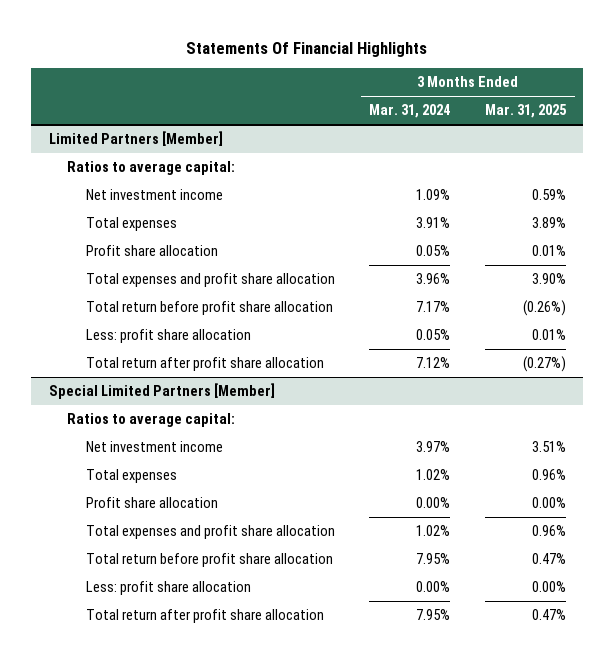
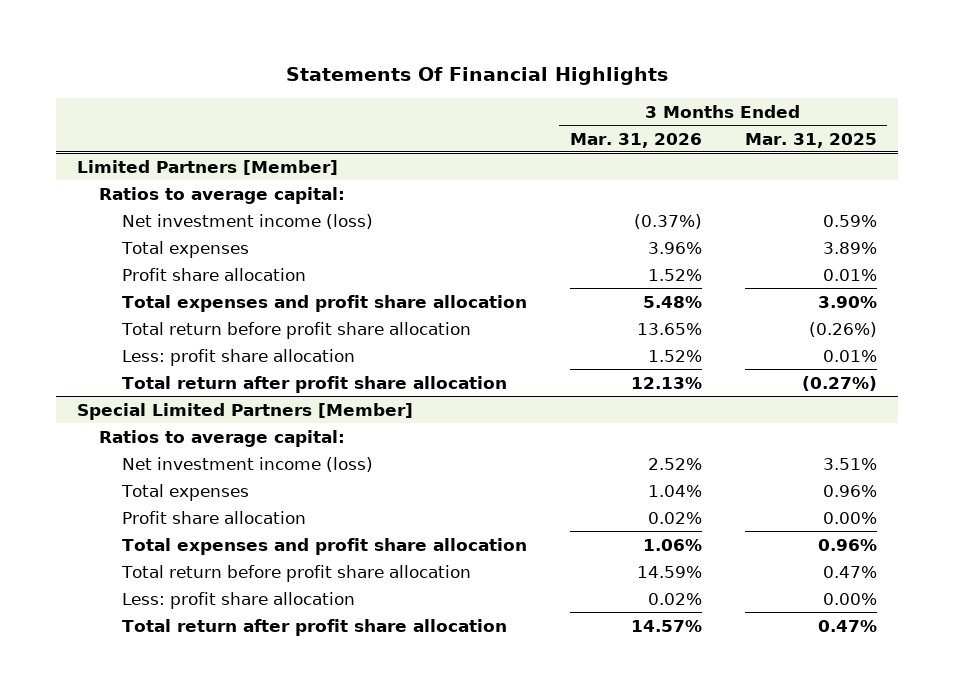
[369,104,451,119] Mar. 31, 2024 -> none
none -> [569,132,702,148] Mar. 31, 2026
[86,189,224,201] Net investment income -> [121,213,373,229] Net investment income (loss)
[86,441,224,453] Net investment income -> [121,456,373,472] Net investment income (loss)

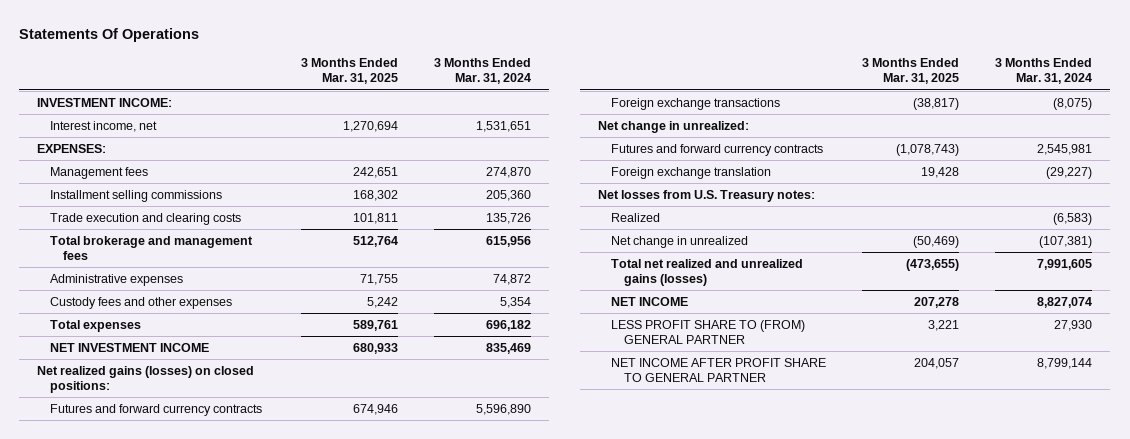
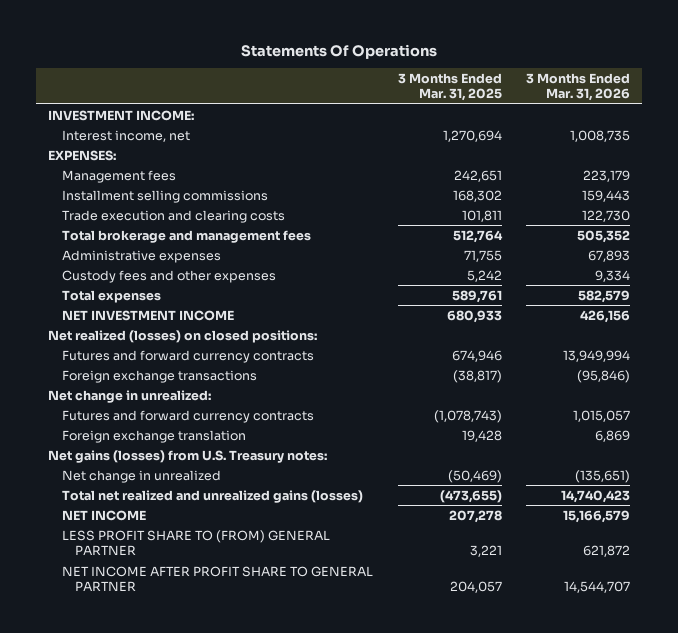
[434,58,532,85] 3 Months Ended Mar. 31, 2024 -> none
none -> [526,73,631,102] 3 Months Ended Mar. 31, 2026
[37,365,255,394] Net realized gains (losses) on closed positions: -> [48,329,318,343] Net realized (losses) on closed positions:
[611,212,661,222] Realized -> none
[598,189,816,202] Net losses from U.S. Treasury notes: -> [48,449,328,463] Net gains (losses) from U.S. Treasury notes:

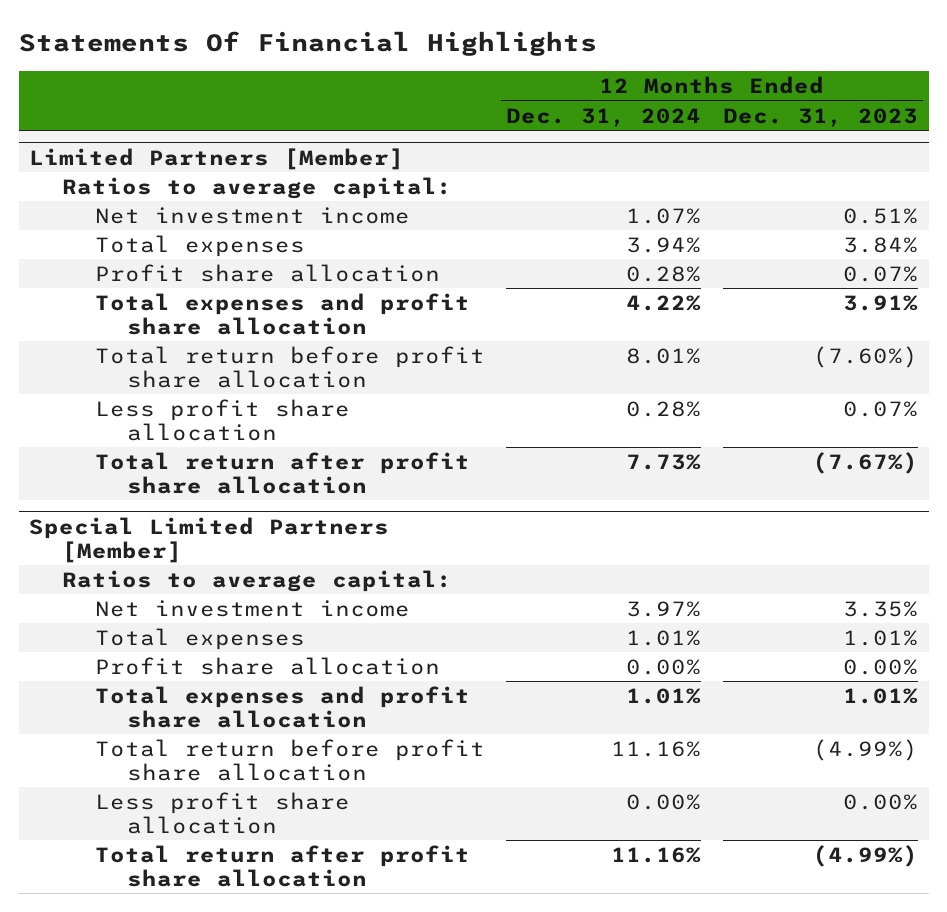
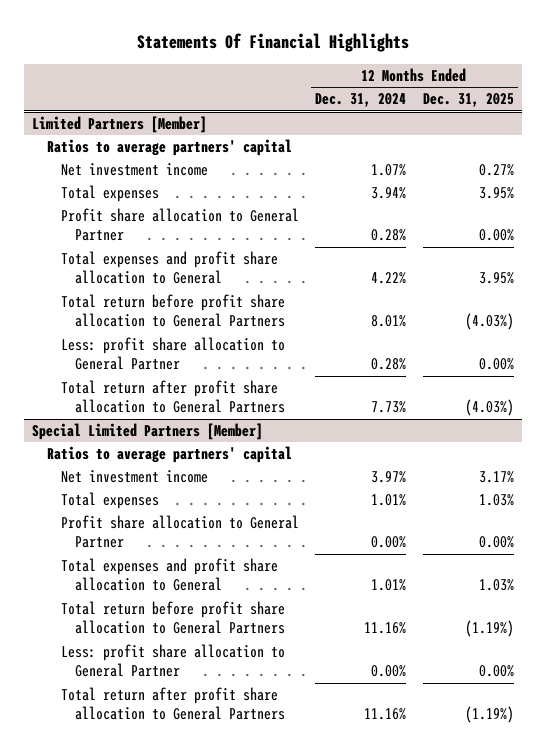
[723,107,919,127] Dec. 31, 2023 -> none
none -> [422,93,514,108] Dec. 31, 2025
[62,176,453,199] Ratios to average capital: -> [46,139,292,157] Ratios to average partners' capital
[94,263,440,282] Profit share allocation -> [60,208,299,242] Profit share allocation to General Partner
[94,292,470,335] Total expenses and profit share allocation -> [60,251,278,285] Total expenses and profit share allocation to General
[94,345,485,388] Total return before profit share allocation -> [60,294,286,328] Total return before profit share allocation to General Partners
[94,398,350,441] Less profit share allocation -> [60,337,285,371] Less: profit share allocation to General Partner
[94,451,470,494] Total return after profit share allocation -> [60,380,286,414] Total return after profit share allocation to General Partners
[62,569,453,592] Ratios to average capital: -> [46,446,292,464] Ratios to average partners' capital
[94,656,440,675] Profit share allocation -> [60,515,299,549] Profit share allocation to General Partner
[94,685,470,728] Total expenses and profit share allocation -> [60,558,278,592] Total expenses and profit share allocation to General
[94,738,485,781] Total return before profit share allocation -> [60,601,286,635] Total return before profit share allocation to General Partners
[94,791,350,834] Less profit share allocation -> [60,644,285,678] Less: profit share allocation to General Partner
[94,844,470,887] Total return after profit share allocation -> [60,687,286,721] Total return after profit share allocation to General Partners

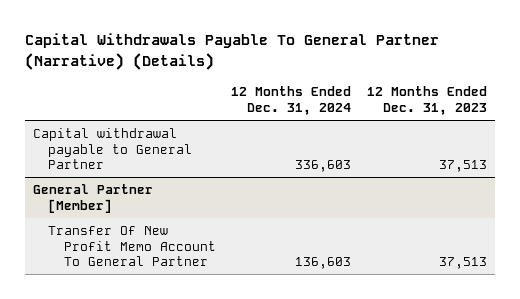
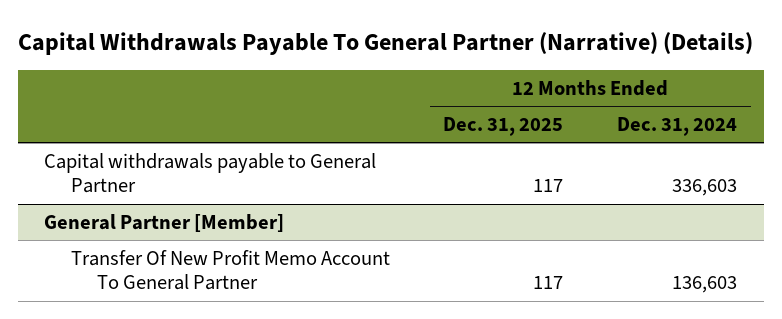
[366,86,487,115] 12 Months Ended Dec. 31, 2023 -> none
none -> [443,117,564,137] Dec. 31, 2025
[32,128,193,170] Capital withdrawal payable to General Partner -> [44,152,377,194] Capital withdrawals payable to General Partner

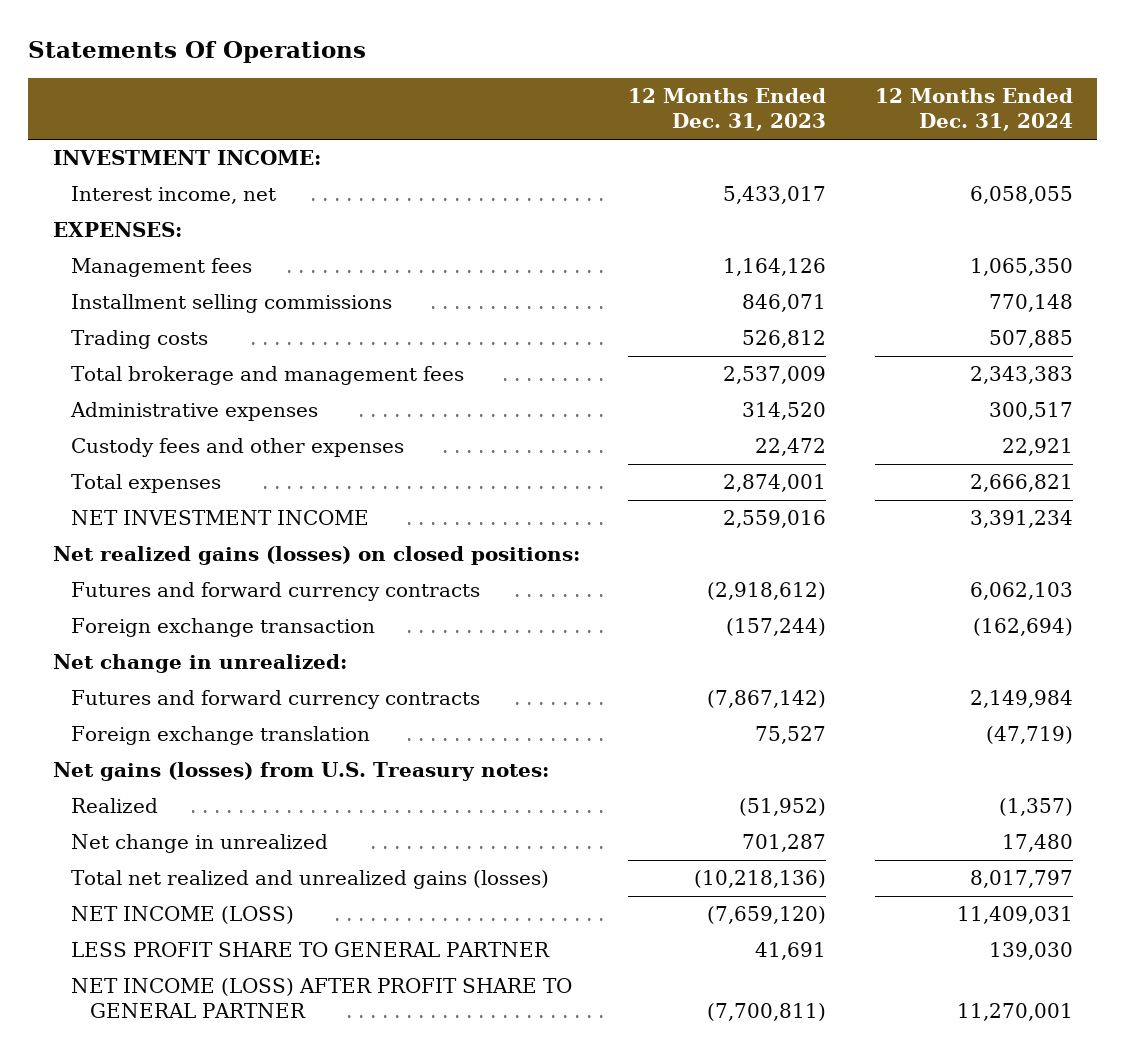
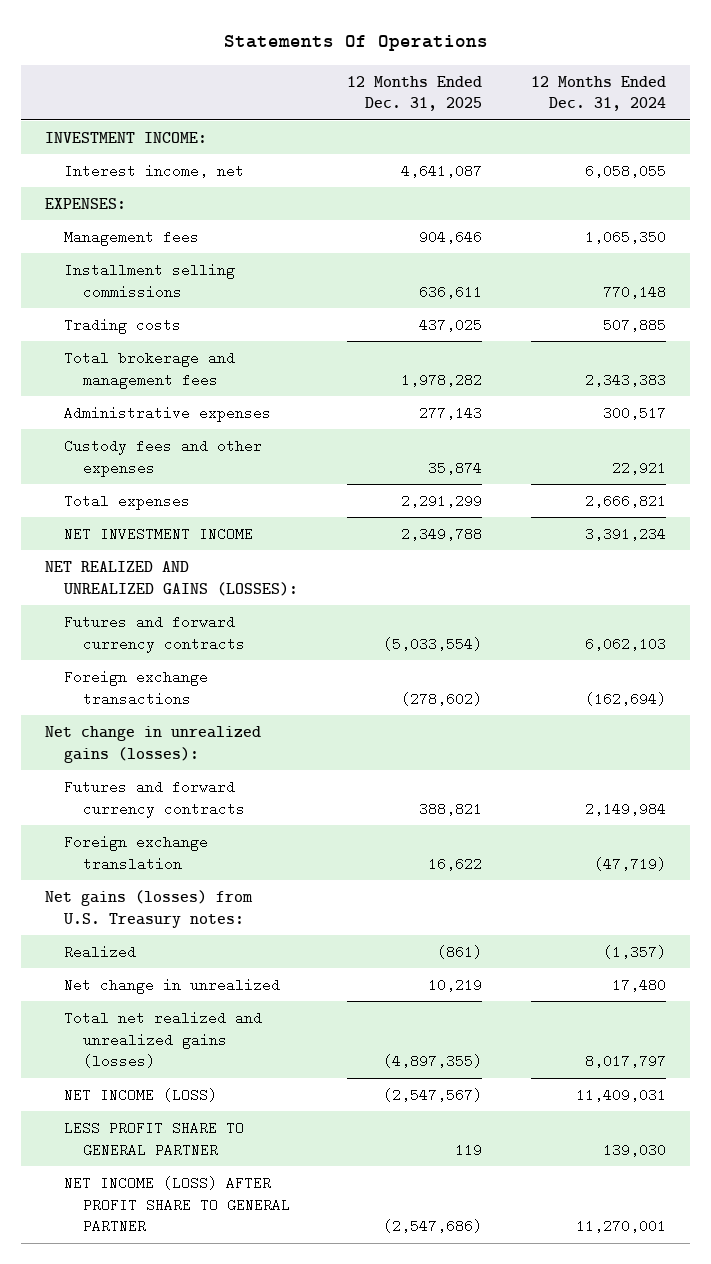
[628,88,827,132] 12 Months Ended Dec. 31, 2023 -> none
none -> [346,75,482,112] 12 Months Ended Dec. 31, 2025
[52,546,580,566] Net realized gains (losses) on closed positions: -> [45,560,299,596] NET REALIZED AND UNREALIZED GAINS (LOSSES):
[71,618,376,638] Foreign exchange transaction -> [64,669,209,706] Foreign exchange transactions
[52,654,347,674] Net change in unrealized: -> [45,725,262,763] Net change in unrealized gains (losses):

